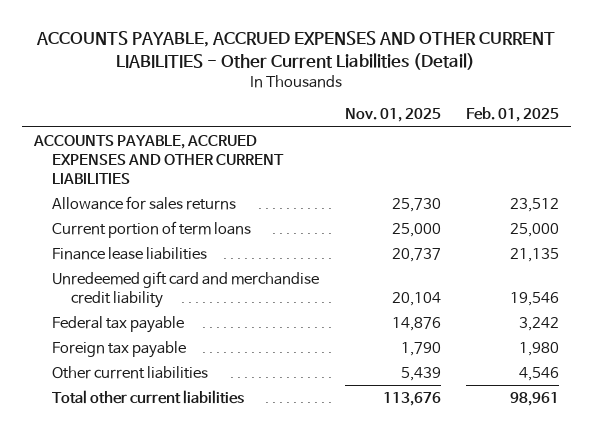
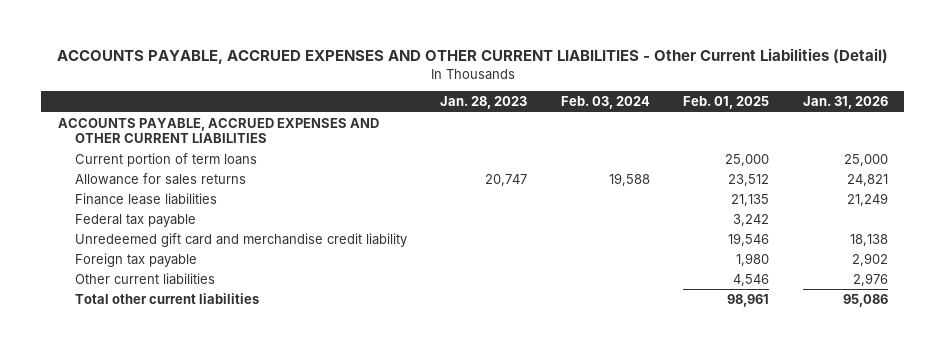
[344,108,441,123] Nov. 01, 2025 -> none
none -> [440,96,528,110] Jan. 28, 2023
none -> [560,96,650,110] Feb. 03, 2024
none -> [802,96,888,110] Jan. 31, 2026
[52,195,237,210] Allowance for sales returns -> [75,172,247,185] Allowance for sales returns
[52,270,320,308] Unredeemed gift card and merchandise credit liability -> [75,232,408,247] Unredeemed gift card and merchandise credit liability

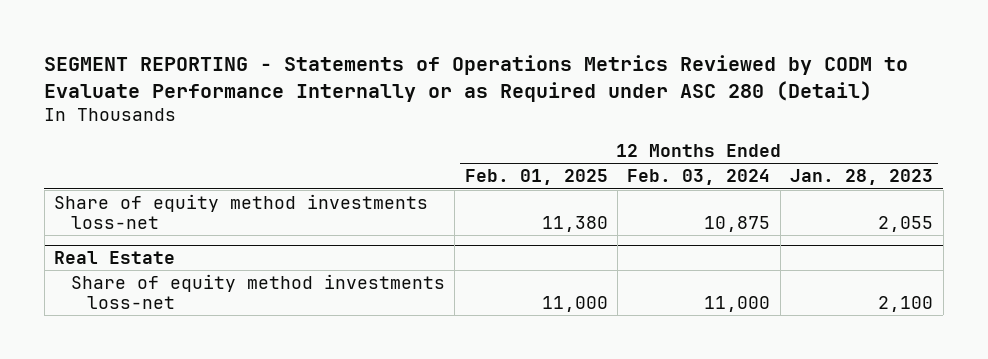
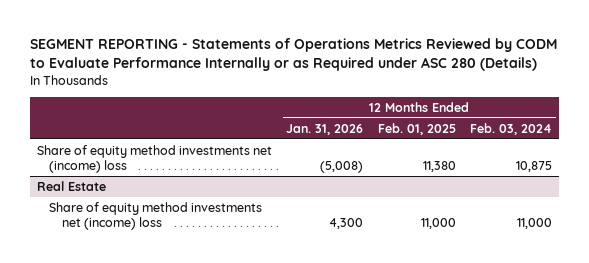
[44,55,909,102] SEGMENT REPORTING - Statements of Operations Metrics Reviewed by CODM to Evaluate Performance Internally or as Required under ASC 280 (Detail) -> [29,37,557,72] SEGMENT REPORTING - Statements of Operations Metrics Reviewed by CODM to Evaluate Performance Internally or as Required under ASC 280 (Details)
[790,169,934,186] Jan. 28, 2023 -> none
none -> [286,123,364,135] Jan. 31, 2026
[54,193,429,230] Share of equity method investments loss-net -> [37,144,273,174] Share of equity method investments net (income) loss
[70,273,445,310] Share of equity method investments loss-net -> [49,201,263,231] Share of equity method investments net (income) loss

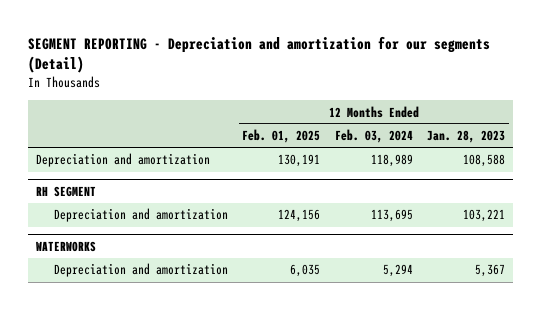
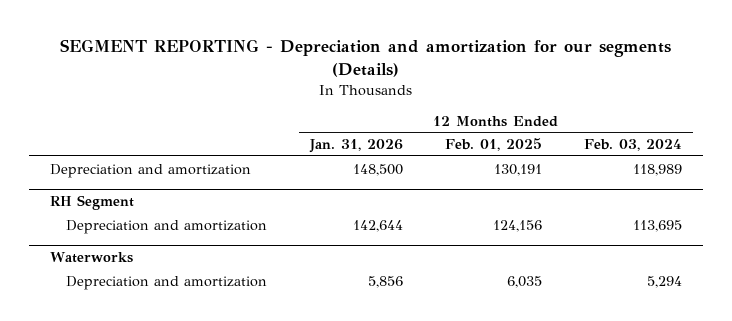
[28,35,491,74] SEGMENT REPORTING - Depreciation and amortization for our segments (Detail) -> [60,38,672,77] SEGMENT REPORTING - Depreciation and amortization for our segments (Details)
[427,130,506,144] Jan. 28, 2023 -> none
none -> [308,139,403,154] Jan. 31, 2026
[35,186,96,198] RH SEGMENT -> [50,195,135,211] RH Segment
[35,241,96,253] WATERWORKS -> [50,252,134,264] Waterworks

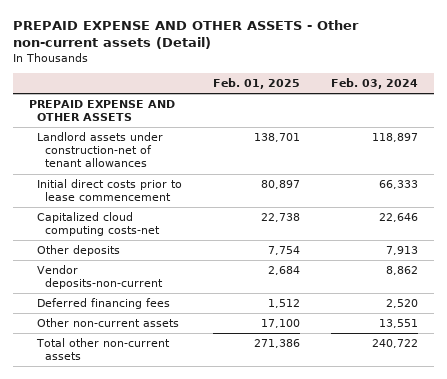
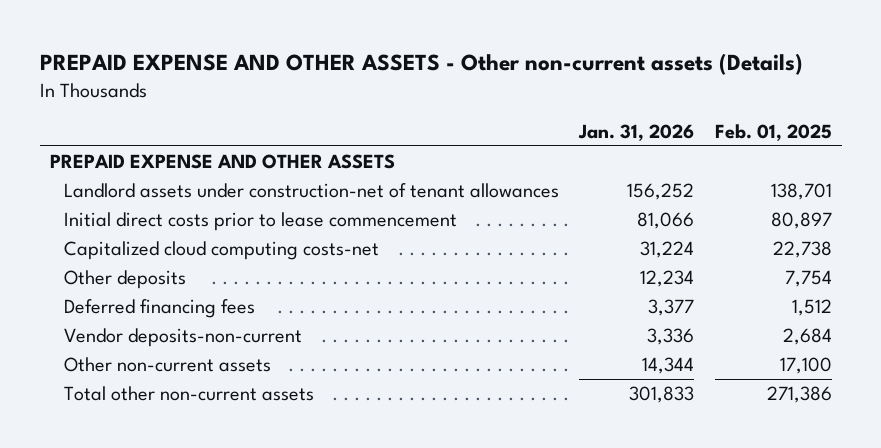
[12,20,359,50] PREPAID EXPENSE AND OTHER ASSETS - Other non-current assets (Detail) -> [39,53,803,76] PREPAID EXPENSE AND OTHER ASSETS - Other non-current assets (Details)
[331,77,419,89] Feb. 03, 2024 -> none
none -> [578,123,695,141] Jan. 31, 2026
[36,265,163,290] Vendor deposits-non-current -> [63,328,302,348] Vendor deposits-non-current

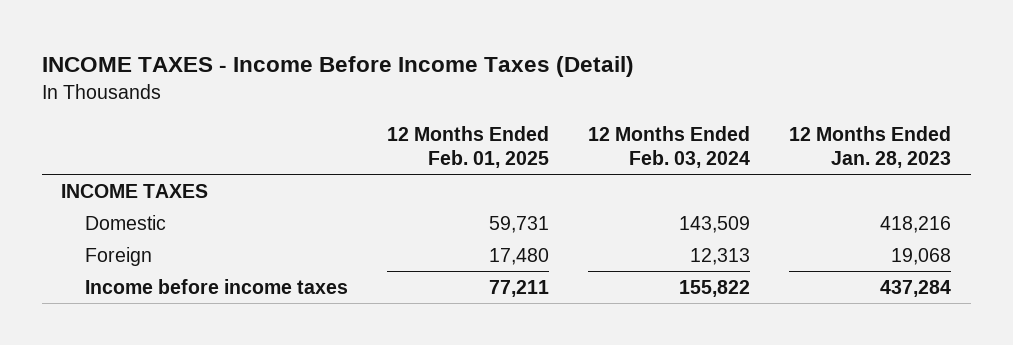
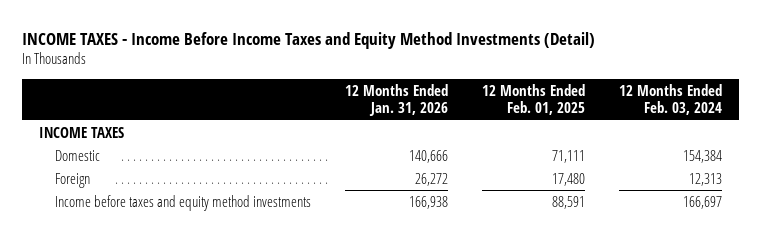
[41,56,634,78] INCOME TAXES - Income Before Income Taxes (Detail) -> [21,31,595,49] INCOME TAXES - Income Before Income Taxes and Equity Method Investments (Detail)
[789,126,952,169] 12 Months Ended Jan. 28, 2023 -> none
none -> [344,83,448,117] 12 Months Ended Jan. 31, 2026
[489,215,550,233] 59,731 -> [552,149,586,163] 71,111
[679,215,751,233] 143,509 -> [683,149,723,163] 154,384
[85,278,349,294] Income before income taxes -> none
none -> [54,194,311,211] Income before taxes and equity method investments

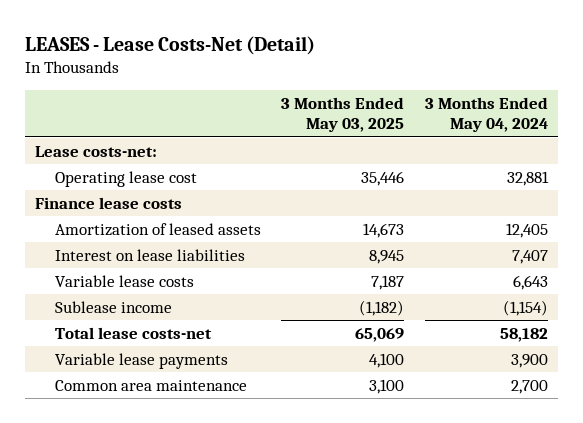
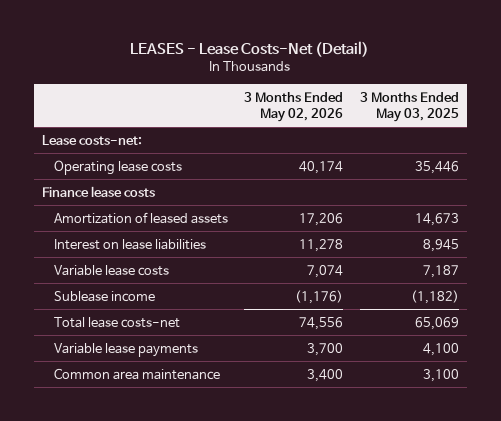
[424,96,548,133] 3 Months Ended May 04, 2024 -> none
none -> [244,91,344,123] 3 Months Ended May 02, 2026
[54,170,197,187] Operating lease cost -> [53,159,182,175] Operating lease costs

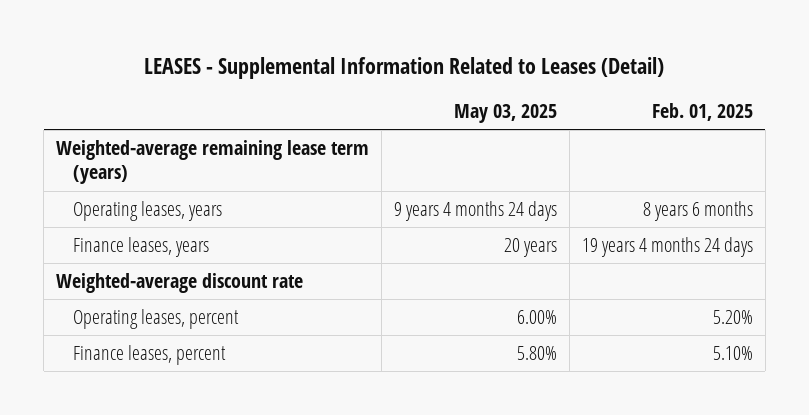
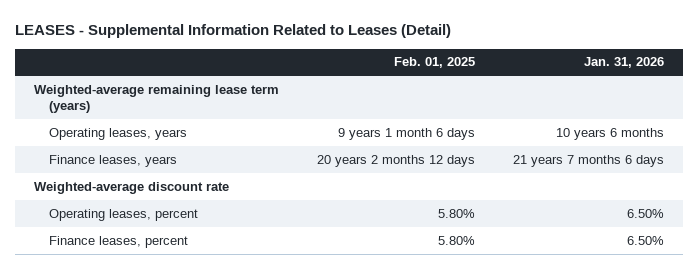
[453,104,557,124] May 03, 2025 -> none
none -> [583,57,664,69] Jan. 31, 2026
[642,200,753,221] 8 years 6 months -> [337,127,475,140] 9 years 1 month 6 days
[581,236,753,257] 19 years 4 months 24 days -> [316,154,475,167] 20 years 2 months 12 days
[712,309,753,324] 5.20% -> [437,208,475,218] 5.80%
[712,345,753,360] 5.10% -> [437,235,475,245] 5.80%

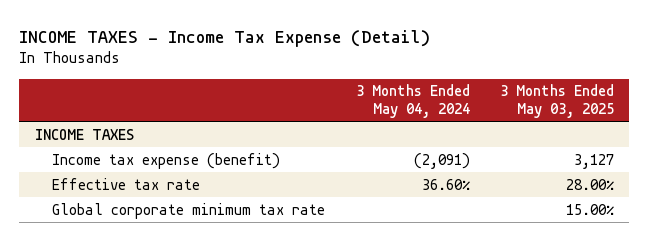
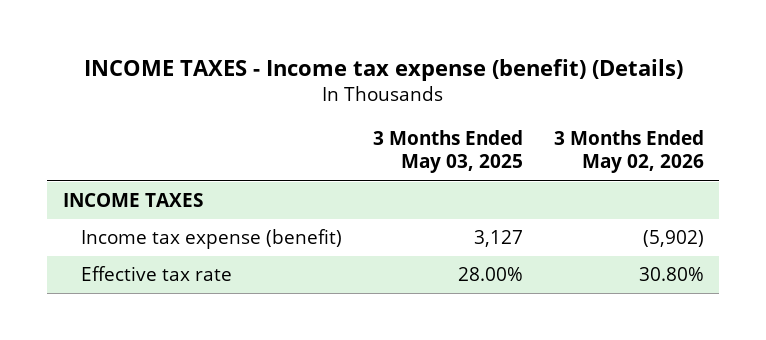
[19,29,431,47] INCOME TAXES - Income Tax Expense (Detail) -> [84,59,684,82] INCOME TAXES - Income tax expense (benefit) (Details)
[355,84,470,119] 3 Months Ended May 04, 2024 -> none
none -> [553,129,704,174] 3 Months Ended May 02, 2026
[52,202,326,219] Global corporate minimum tax rate -> none

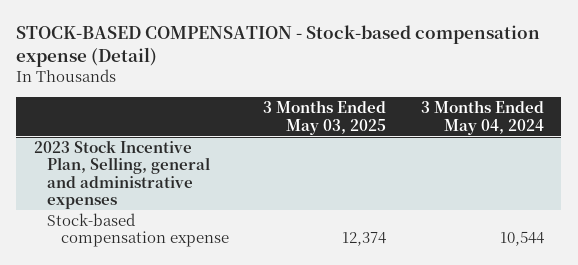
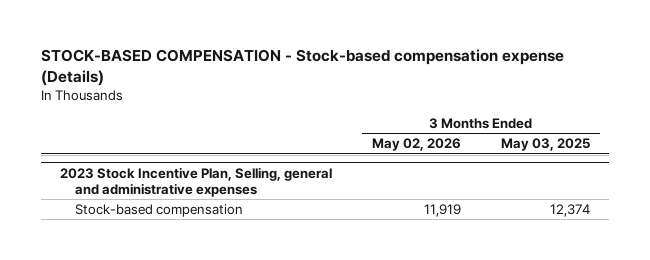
[16,25,541,68] STOCK-BASED COMPENSATION - Stock-based compensation expense (Detail) -> [40,49,564,87] STOCK-BASED COMPENSATION - Stock-based compensation expense (Details)
[420,100,544,135] 3 Months Ended May 04, 2024 -> none
none -> [372,138,462,152] May 02, 2026
[47,213,229,248] Stock-based compensation expense -> [74,203,243,217] Stock-based compensation

